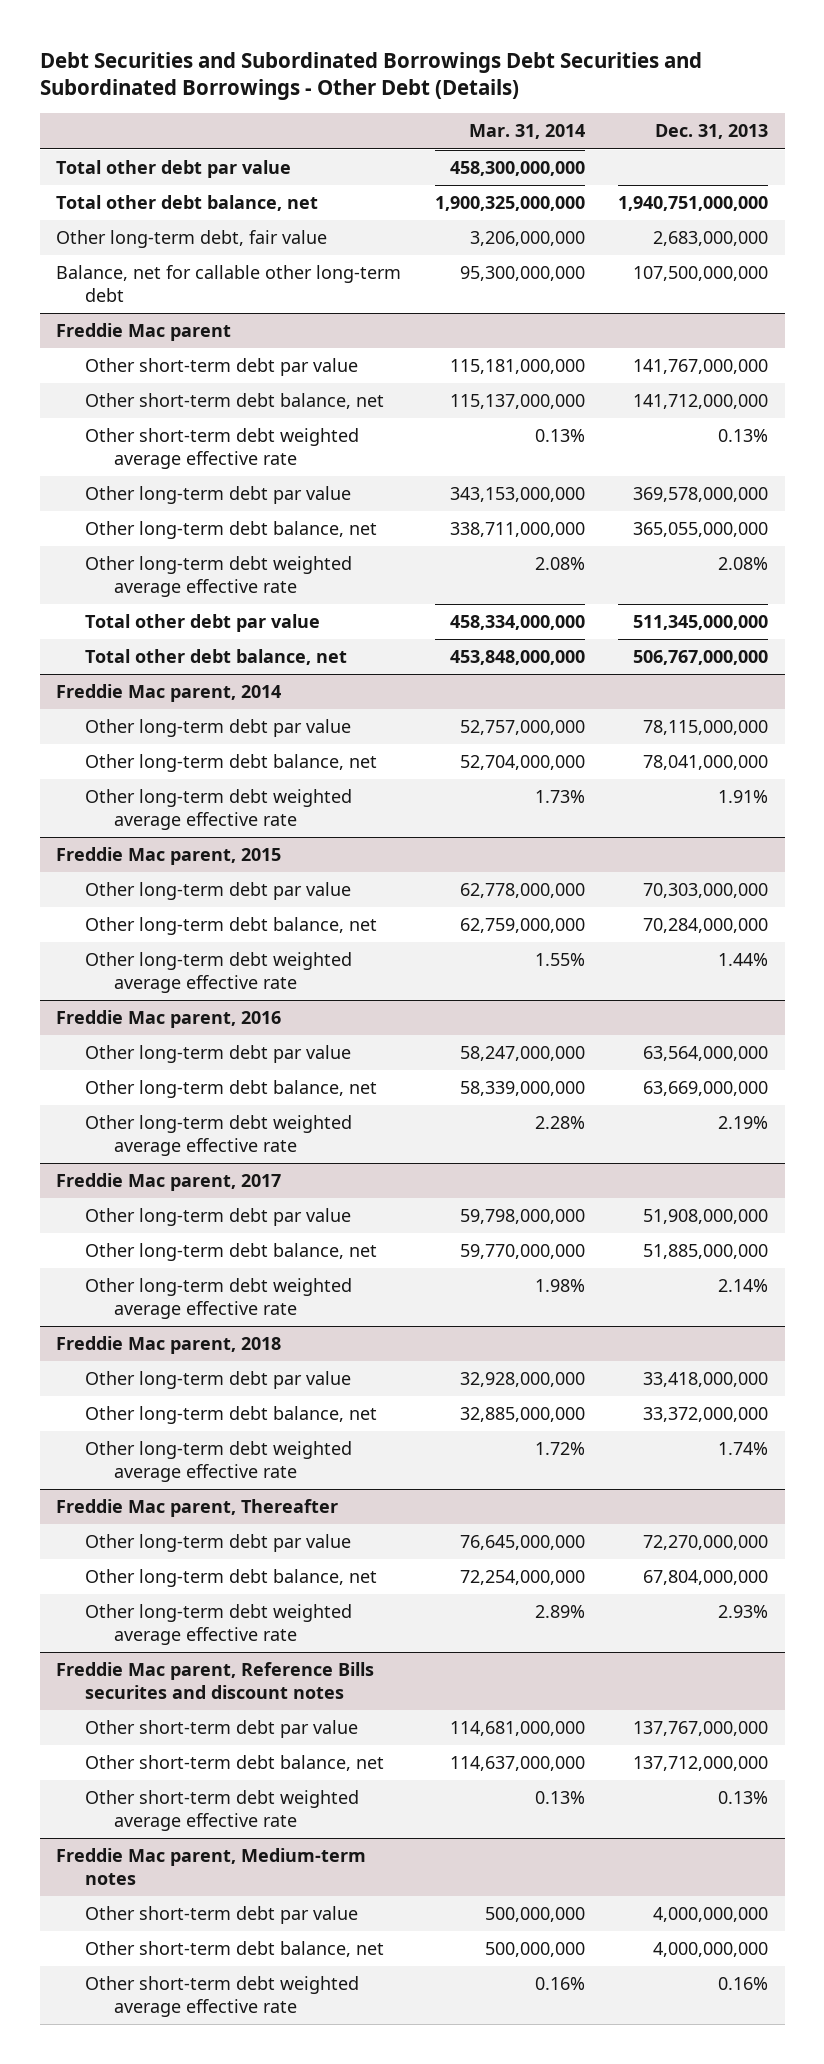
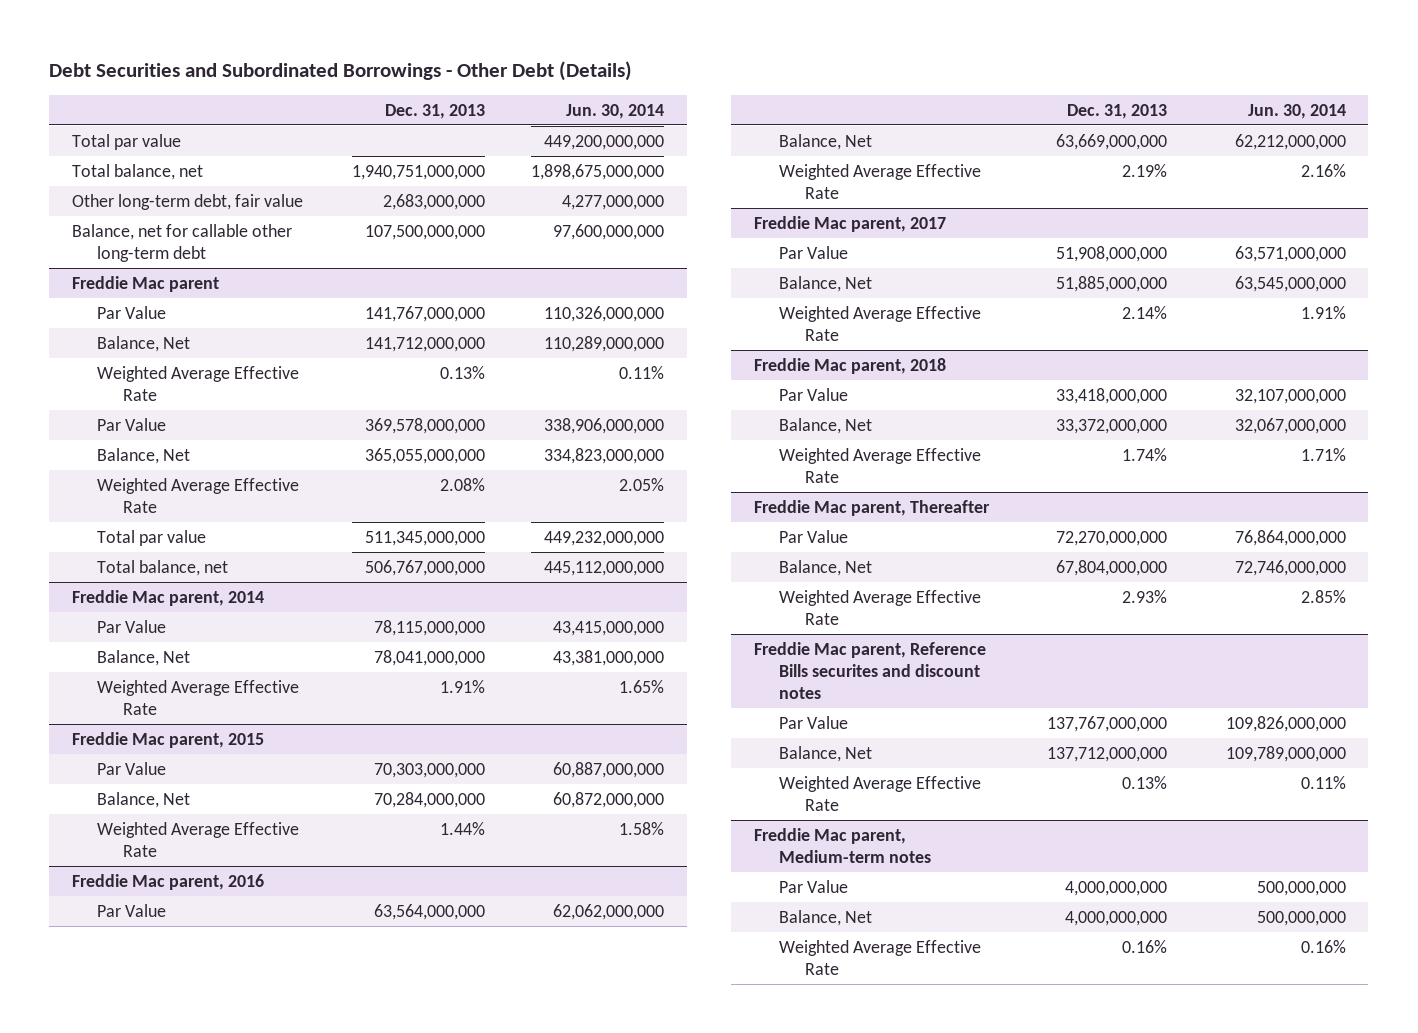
[39,51,702,101] Debt Securities and Subordinated Borrowings Debt Securities and Subordinated Borrowings - Other Debt (Details) -> [49,61,633,82] Debt Securities and Subordinated Borrowings - Other Debt (Details)
[468,124,585,140] Mar. 31, 2014 -> none
none -> [565,103,664,119] Jun. 30, 2014
[56,160,292,179] Total other debt par value -> [71,133,181,150] Total par value
[56,195,319,212] Total other debt balance, net -> [71,163,203,180] Total balance, net
[84,358,358,377] Other short-term debt par value -> [97,305,167,319] Par Value
[84,393,384,410] Other short-term debt balance, net -> [97,335,191,352] Balance, Net
[84,428,359,469] Other short-term debt weighted average effective rate -> [97,365,300,402] Weighted Average Effective Rate
[84,486,351,505] Other long-term debt par value -> [97,417,167,431] Par Value
[84,521,377,540] Other long-term debt balance, net -> [97,447,191,464] Balance, Net
[84,556,352,597] Other long-term debt weighted average effective rate -> [97,477,300,514] Weighted Average Effective Rate
[84,614,320,633] Total other debt par value -> [97,529,207,546] Total par value
[84,649,347,666] Total other debt balance, net -> [97,559,229,576] Total balance, net
[84,719,351,738] Other long-term debt par value -> [97,619,167,633] Par Value
[84,754,377,773] Other long-term debt balance, net -> [97,649,191,666] Balance, Net
[84,789,352,830] Other long-term debt weighted average effective rate -> [97,679,300,716] Weighted Average Effective Rate
[84,882,351,901] Other long-term debt par value -> [97,761,167,775] Par Value
[84,917,377,936] Other long-term debt balance, net -> [97,791,191,808] Balance, Net
[84,952,352,993] Other long-term debt weighted average effective rate -> [97,821,300,858] Weighted Average Effective Rate
[84,1045,351,1064] Other long-term debt par value -> [97,903,167,917] Par Value
[84,1080,377,1099] Other long-term debt balance, net -> [779,133,873,150] Balance, Net
[84,1115,352,1156] Other long-term debt weighted average effective rate -> [779,163,982,200] Weighted Average Effective Rate
[84,1208,351,1227] Other long-term debt par value -> [779,245,849,259] Par Value
[84,1243,377,1262] Other long-term debt balance, net -> [779,275,873,292] Balance, Net
[84,1278,352,1319] Other long-term debt weighted average effective rate -> [779,305,982,342] Weighted Average Effective Rate
[84,1371,351,1390] Other long-term debt par value -> [779,387,849,401] Par Value
[84,1406,377,1425] Other long-term debt balance, net -> [779,417,873,434] Balance, Net
[84,1441,352,1482] Other long-term debt weighted average effective rate -> [779,447,982,484] Weighted Average Effective Rate
[84,1534,351,1553] Other long-term debt par value -> [779,529,849,543] Par Value
[84,1569,377,1588] Other long-term debt balance, net -> [779,559,873,576] Balance, Net
[84,1604,352,1645] Other long-term debt weighted average effective rate -> [779,589,982,626] Weighted Average Effective Rate
[84,1720,358,1739] Other short-term debt par value -> [779,715,849,729] Par Value
[84,1755,384,1772] Other short-term debt balance, net -> [779,745,873,762] Balance, Net
[84,1790,359,1831] Other short-term debt weighted average effective rate -> [779,775,982,812] Weighted Average Effective Rate
[84,1906,358,1925] Other short-term debt par value -> [779,879,849,893] Par Value
[84,1941,384,1958] Other short-term debt balance, net -> [779,909,873,926] Balance, Net
[84,1976,359,2017] Other short-term debt weighted average effective rate -> [779,939,982,976] Weighted Average Effective Rate

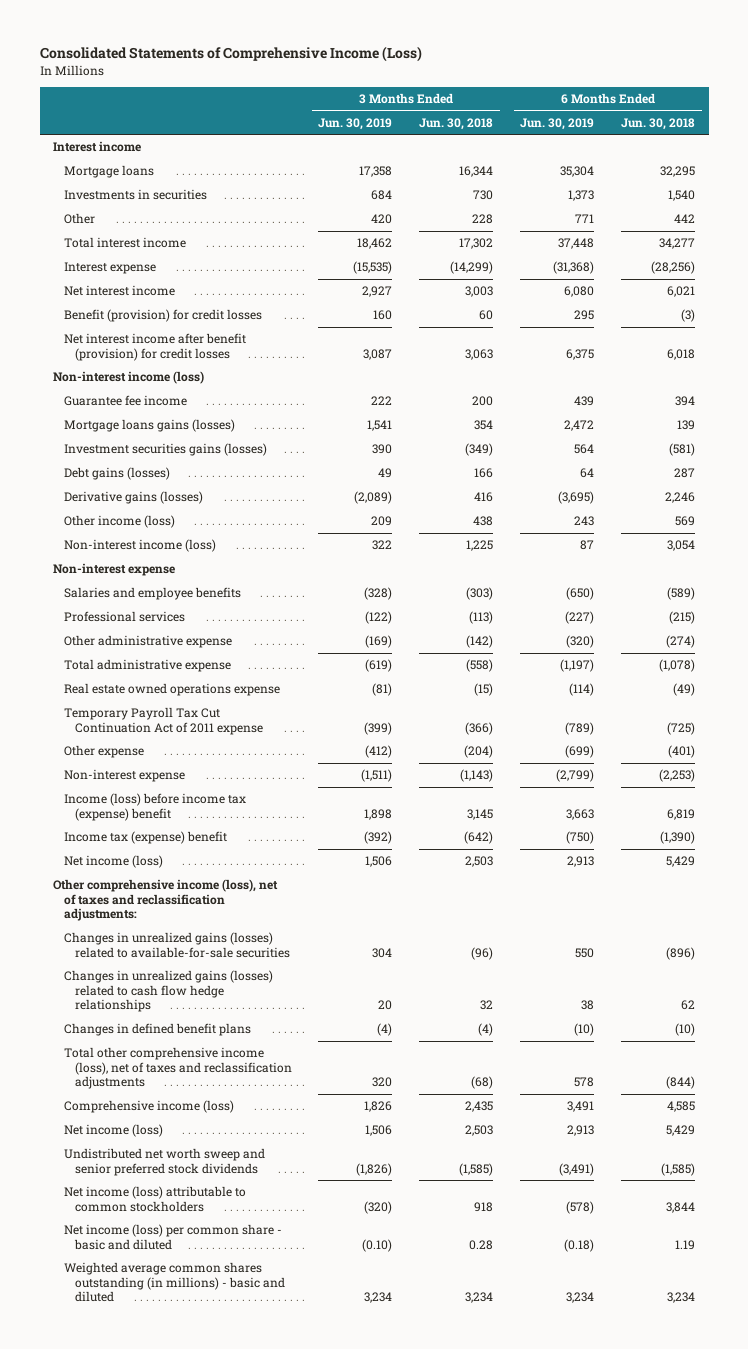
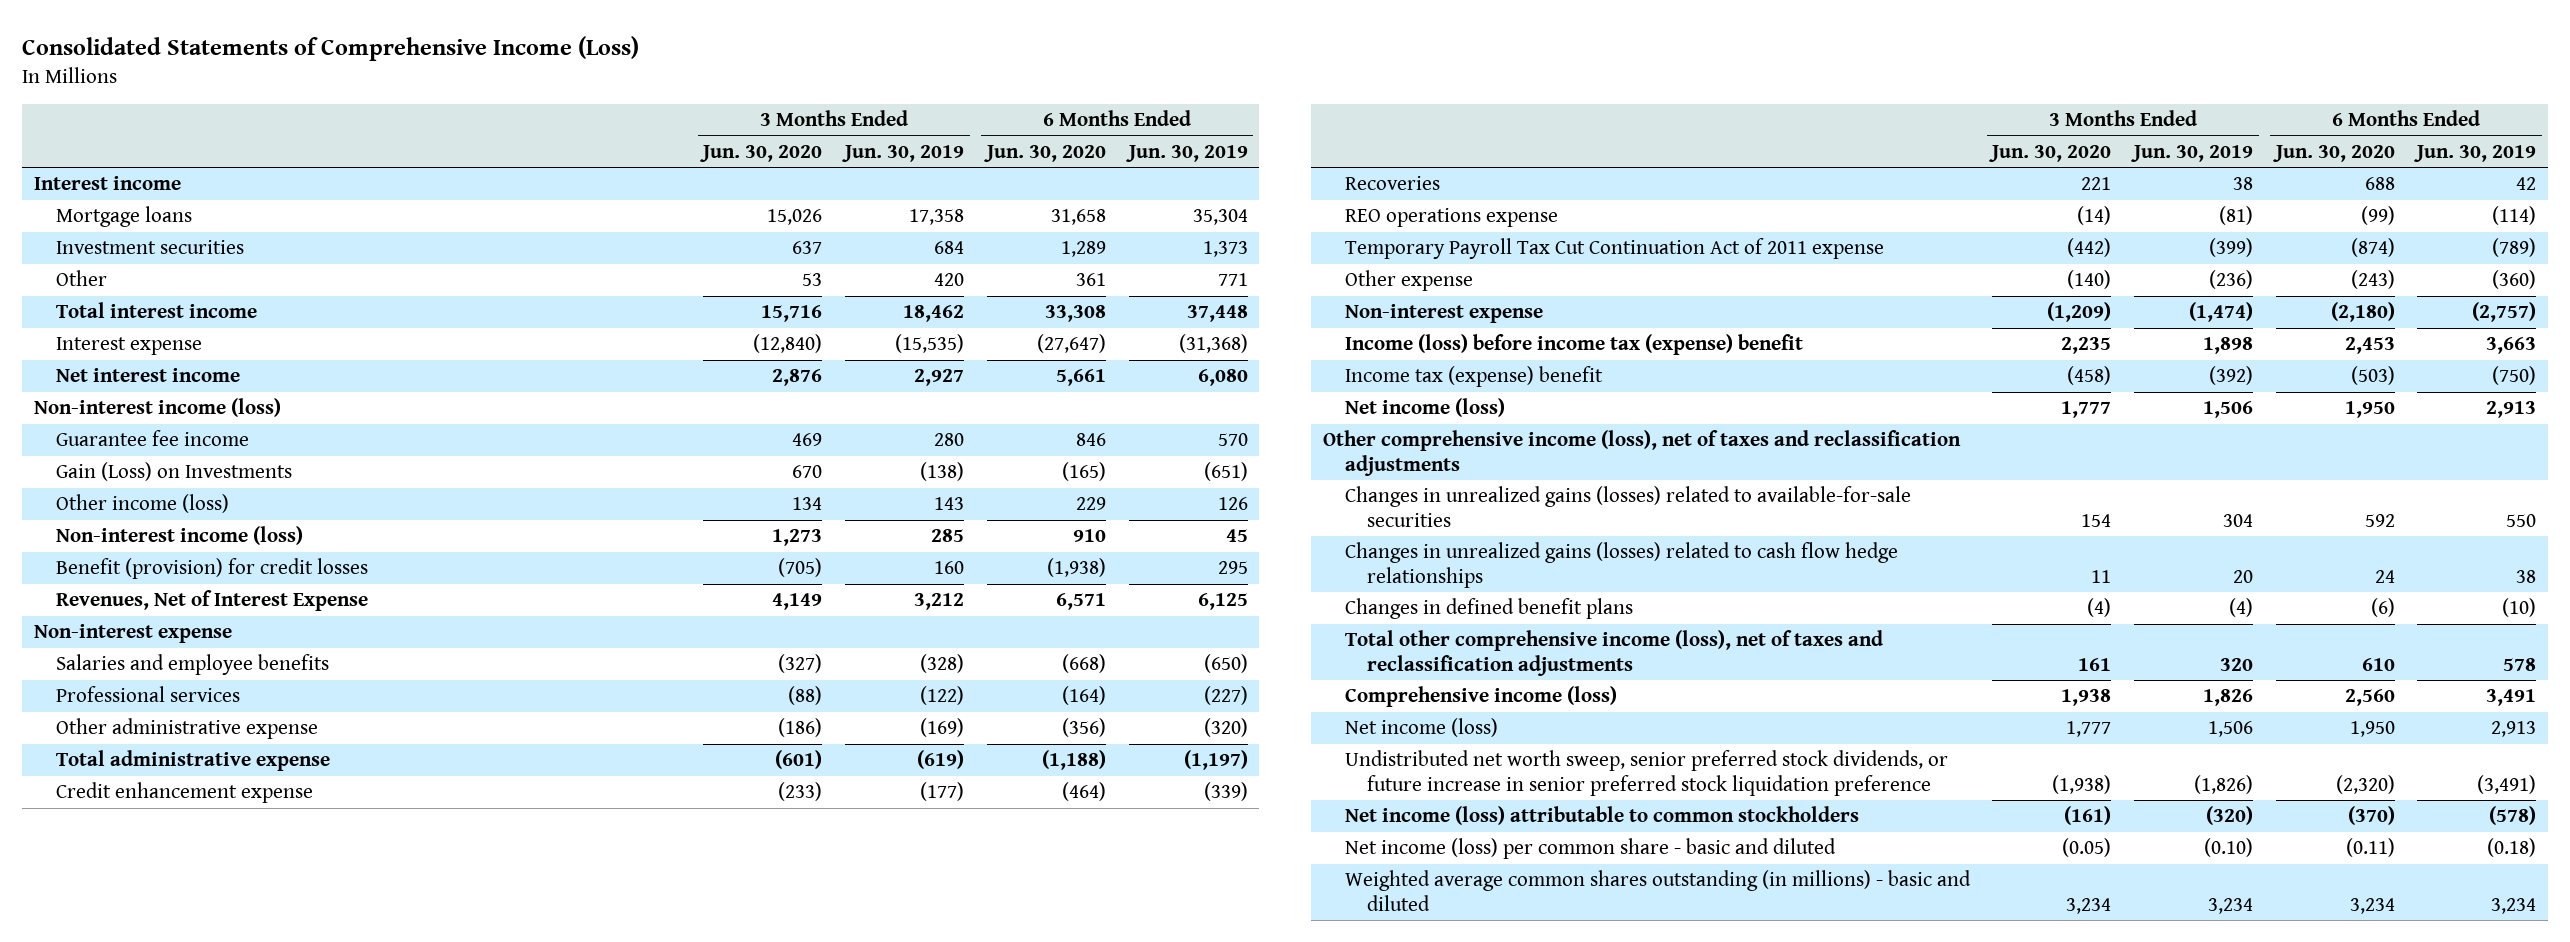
[419,117,494,130] Jun. 30, 2018 -> none
[621,117,696,130] Jun. 30, 2018 -> none
none -> [700,145,823,163] Jun. 30, 2020
none -> [983,145,1106,163] Jun. 30, 2020
[63,189,207,201] Investments in securities -> [55,240,244,255] Investment securities
[63,333,246,361] Net interest income after benefit (provision) for credit losses -> none
[63,419,235,433] Mortgage loans gains (losses) -> none
[63,467,170,481] Debt gains (losses) -> none
[63,491,203,505] Derivative gains (losses) -> none
[371,396,393,406] 222 -> [934,433,965,447] 280
[574,396,595,407] 439 -> [1217,433,1248,447] 570
[63,443,267,457] Investment securities gains (losses) -> [55,462,292,482] Gain (Loss) on Investments
[372,444,393,455] 390 -> [920,462,965,482] (138)
[574,444,595,455] 564 -> [1203,462,1248,482] (651)
[371,516,393,527] 209 -> [934,497,965,511] 143
[574,516,595,527] 243 -> [1217,497,1248,511] 126
[372,540,393,551] 322 -> [931,529,965,543] 285
[580,540,595,551] 87 -> [1225,529,1248,543] 45
[63,309,262,323] Benefit (provision) for credit losses -> [55,558,368,580] Benefit (provision) for credit losses
none -> [55,590,368,612] Revenues, Net of Interest Expense
none -> [55,782,313,804] Credit enhancement expense
none -> [1344,176,1440,191] Recoveries
[63,683,280,697] Real estate owned operations expense -> [1344,208,1558,228] REO operations expense
[365,745,393,759] (412) -> [2209,270,2254,290] (236)
[565,745,595,759] (699) -> [2492,270,2537,290] (360)
[361,769,393,783] (1,511) -> [2189,302,2254,323] (1,474)
[556,769,595,783] (2,799) -> [2472,302,2537,323] (2,757)
[53,879,279,922] Other comprehensive income (loss), net of taxes and reclassification adjustments: -> [1322,430,1961,476] Other comprehensive income (loss), net of taxes and reclassification adjustments
[63,1148,265,1176] Undistributed net worth sweep and senior preferred stock dividends -> [1344,750,1948,796] Undistributed net worth sweep, senior preferred stock dividends, or future increase in senior preferred stock liquidation preference

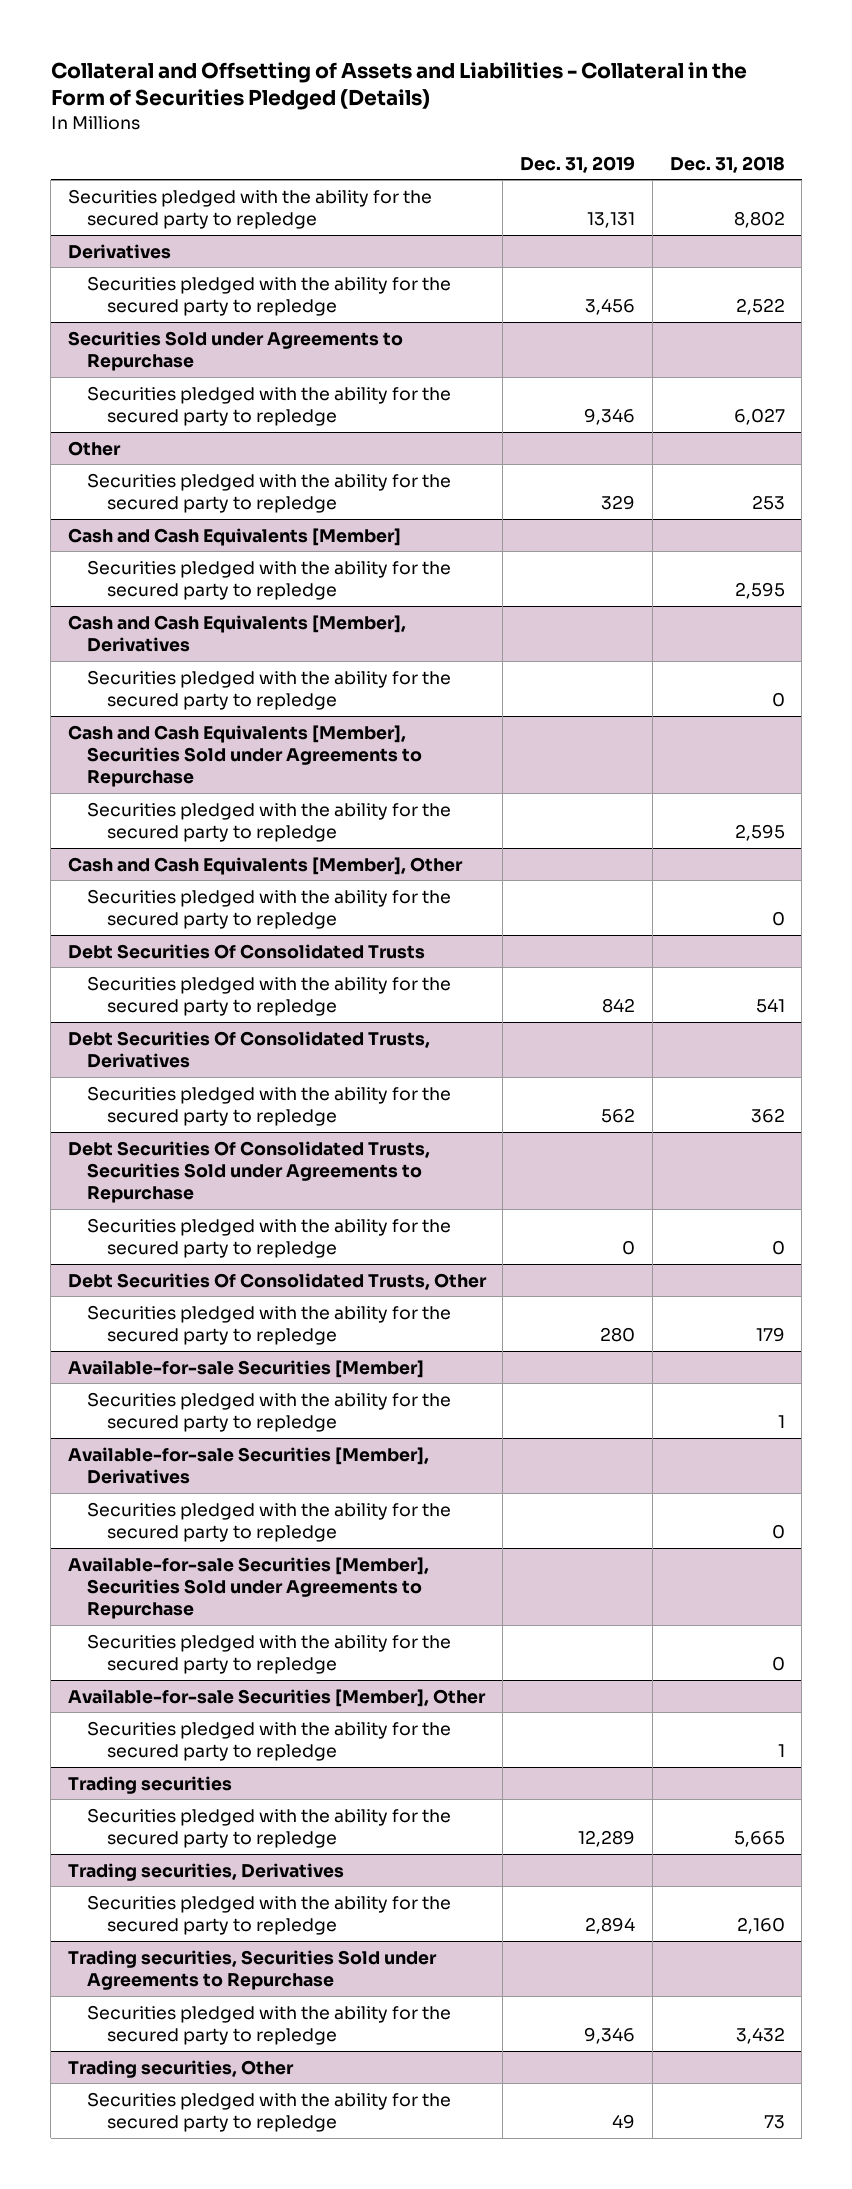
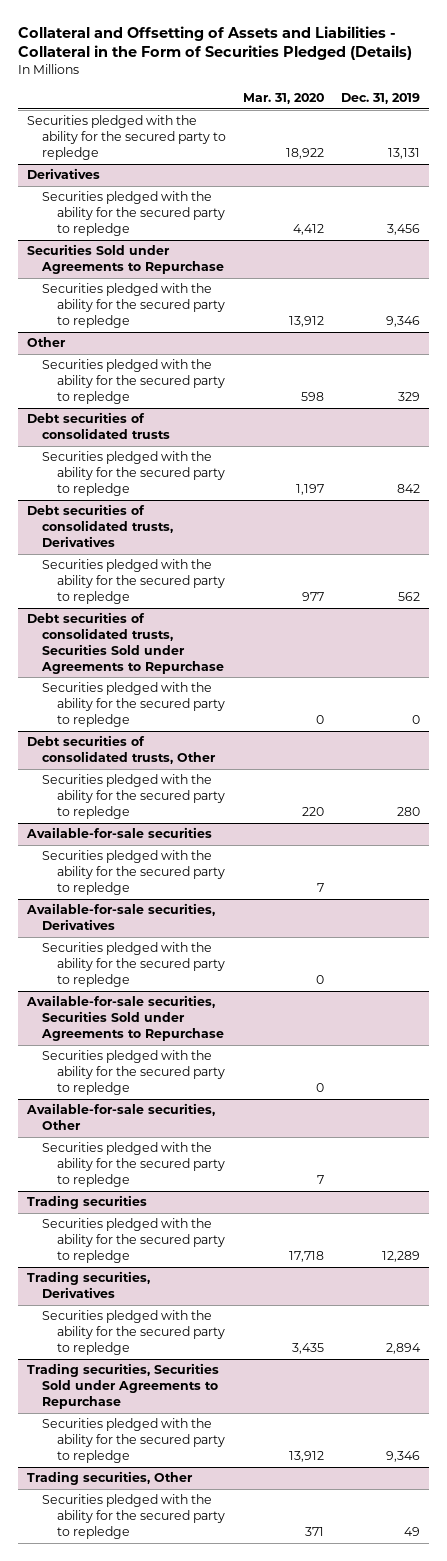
[669,155,785,173] Dec. 31, 2018 -> none
none -> [243,93,325,105] Mar. 31, 2020
[67,527,401,546] Cash and Cash Equivalents [Member] -> none
[87,559,452,600] Securities pledged with the ability for the secured party to repledge -> none
[67,614,406,652] Cash and Cash Equivalents [Member], Derivatives -> none
[87,669,452,710] Securities pledged with the ability for the secured party to repledge -> none
[67,724,423,787] Cash and Cash Equivalents [Member], Securities Sold under Agreements to Repurchase -> none
[87,801,452,842] Securities pledged with the ability for the secured party to repledge -> none
[67,856,463,875] Cash and Cash Equivalents [Member], Other -> none
[87,888,452,929] Securities pledged with the ability for the secured party to repledge -> none
[67,943,425,959] Debt Securities Of Consolidated Trusts -> [26,412,170,440] Debt securities of consolidated trusts
[67,1030,430,1068] Debt Securities Of Consolidated Trusts, Derivatives -> [26,504,173,547] Debt securities of consolidated trusts, Derivatives
[67,1140,430,1203] Debt Securities Of Consolidated Trusts, Securities Sold under Agreements to Repurchase -> [26,612,224,674] Debt securities of consolidated trusts, Securities Sold under Agreements to Repurchase
[67,1272,487,1290] Debt Securities Of Consolidated Trusts, Other -> [26,735,216,765] Debt securities of consolidated trusts, Other
[67,1359,424,1378] Available-for-sale Securities [Member] -> [25,827,212,839] Available-for-sale securities
[67,1446,429,1484] Available-for-sale Securities [Member], Derivatives -> [25,903,215,931] Available-for-sale securities, Derivatives
[67,1556,429,1619] Available-for-sale Securities [Member], Securities Sold under Agreements to Repurchase -> [25,995,224,1041] Available-for-sale securities, Securities Sold under Agreements to Repurchase
[67,1688,486,1707] Available-for-sale Securities [Member], Other -> [25,1103,215,1131] Available-for-sale securities, Other

